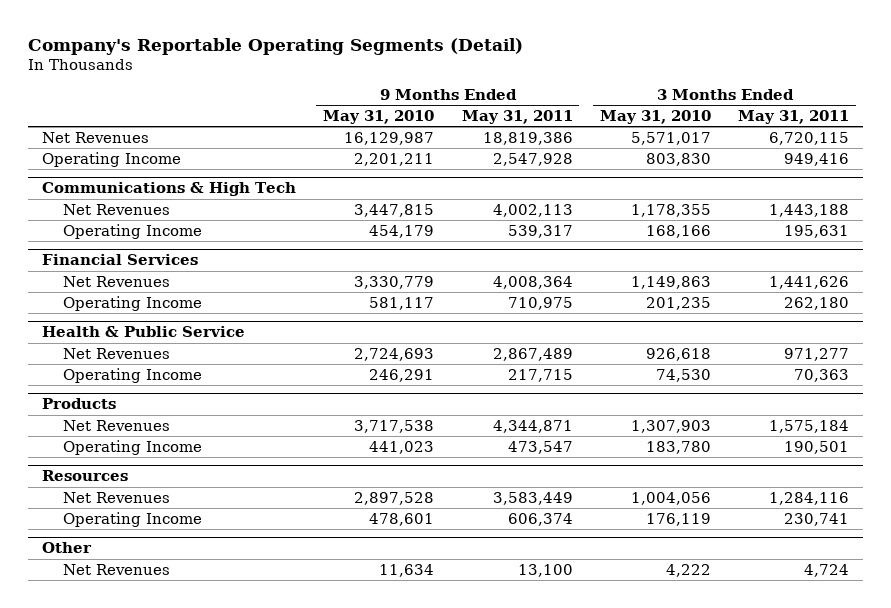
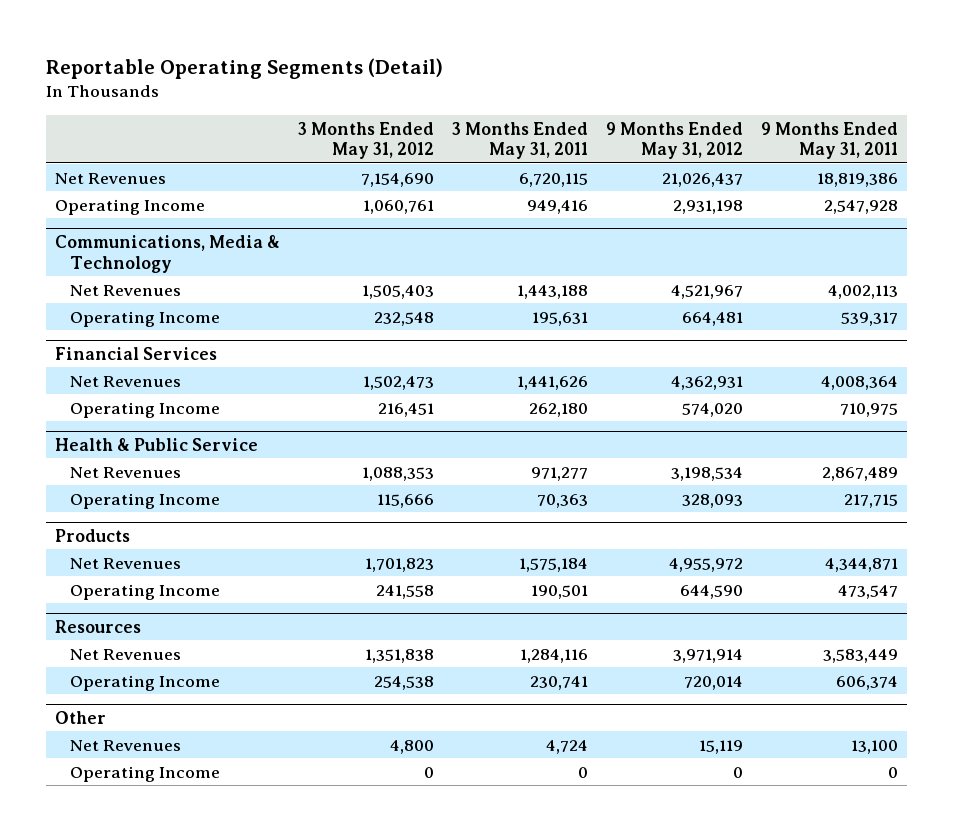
[28,37,524,55] Company's Reportable Operating Segments (Detail) -> [46,57,444,79] Reportable Operating Segments (Detail)
[323,110,435,125] May 31, 2010 -> none
[599,110,711,125] May 31, 2010 -> none
none -> [298,121,435,160] 3 Months Ended May 31, 2012
none -> [606,121,744,160] 9 Months Ended May 31, 2012
[41,182,296,197] Communications & High Tech -> none
none -> [55,234,281,273] Communications, Media & Technology
none -> [69,765,220,782] Operating Income

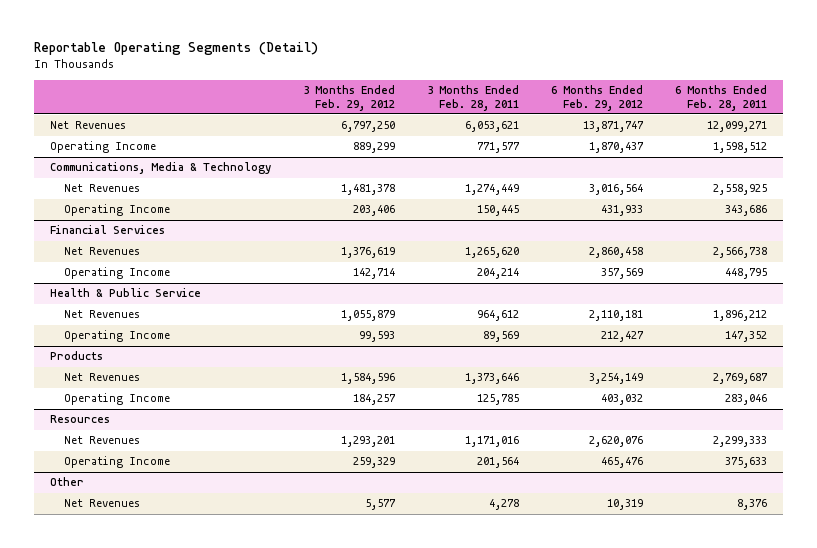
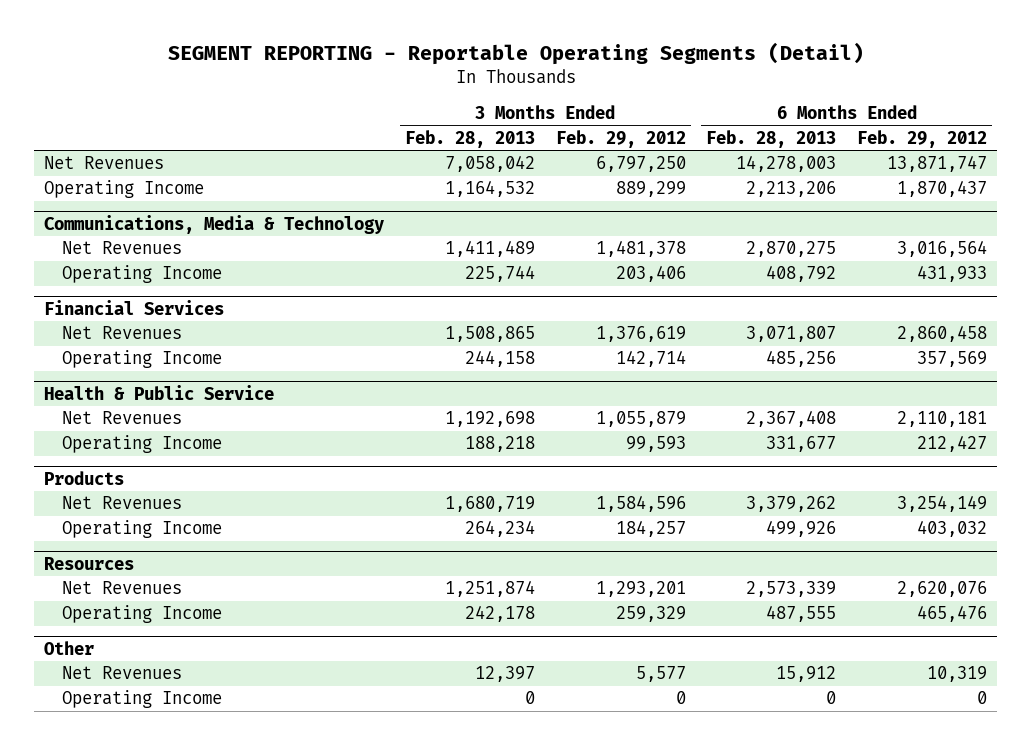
[34,42,319,56] Reportable Operating Segments (Detail) -> [167,42,864,66] SEGMENT REPORTING - Reportable Operating Segments (Detail)
[427,84,520,111] 3 Months Ended Feb. 28, 2011 -> none
[674,84,767,111] 6 Months Ended Feb. 28, 2011 -> none
none -> [404,129,535,148] Feb. 28, 2013
none -> [706,129,837,148] Feb. 28, 2013
none -> [62,690,223,709] Operating Income

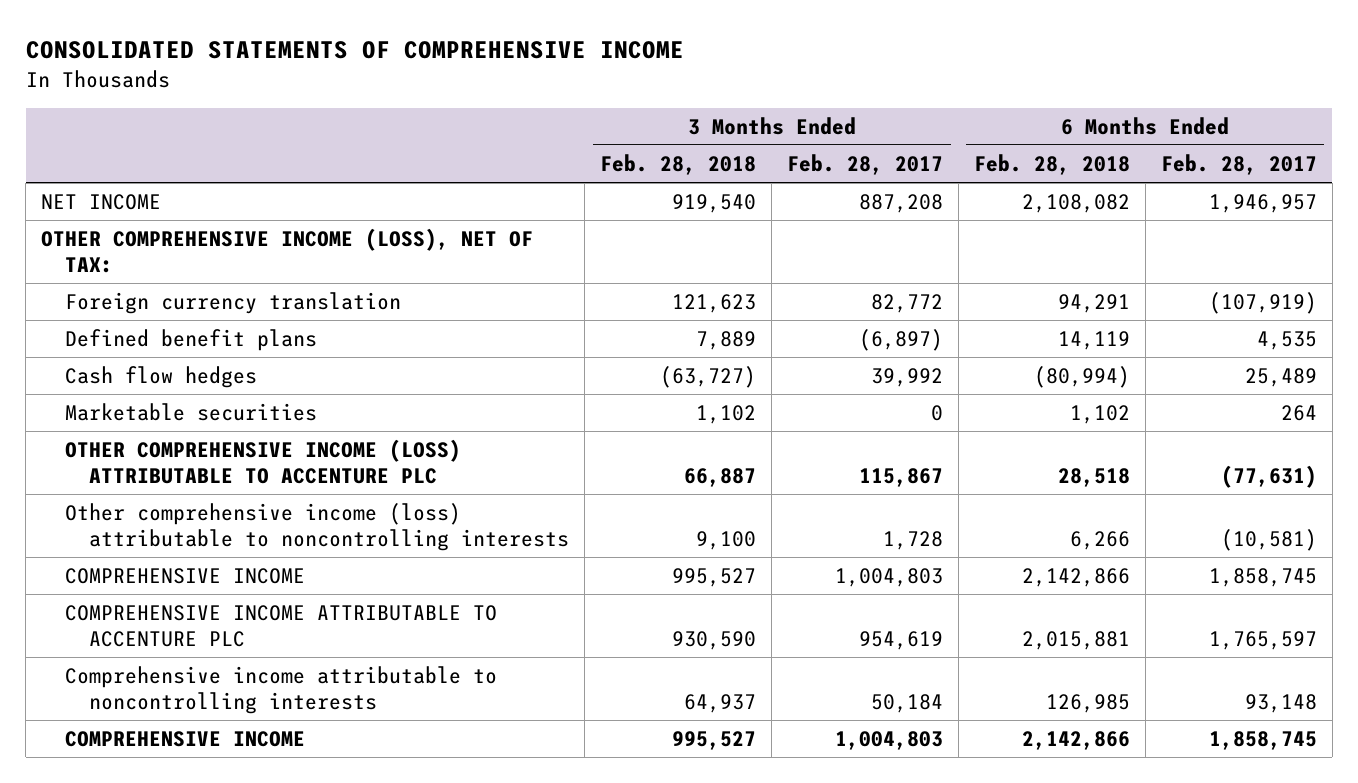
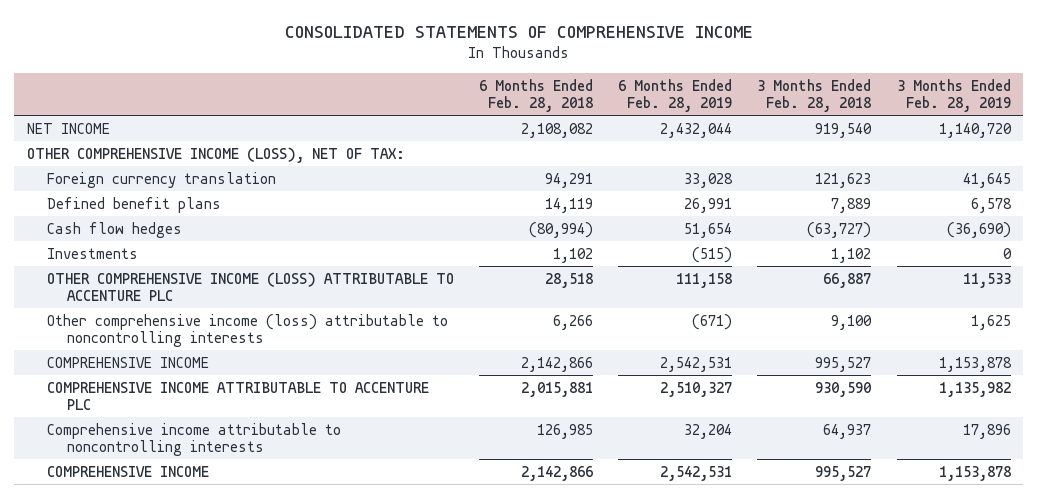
[787,153,944,175] Feb. 28, 2017 -> none
[1160,153,1317,175] Feb. 28, 2017 -> none
none -> [618,78,733,113] 6 Months Ended Feb. 28, 2019
none -> [896,78,1011,113] 3 Months Ended Feb. 28, 2019
[65,403,318,422] Marketable securities -> [46,247,138,259] Investments

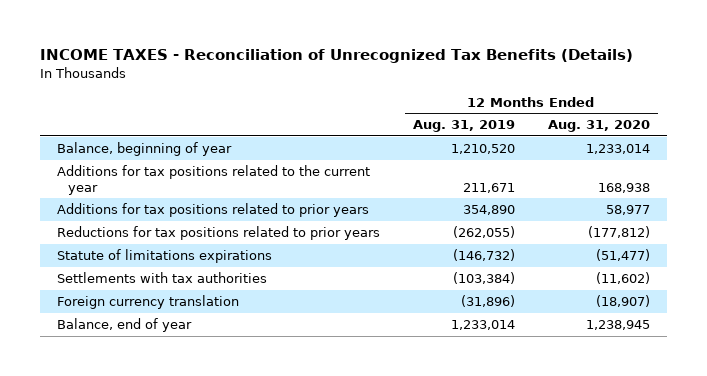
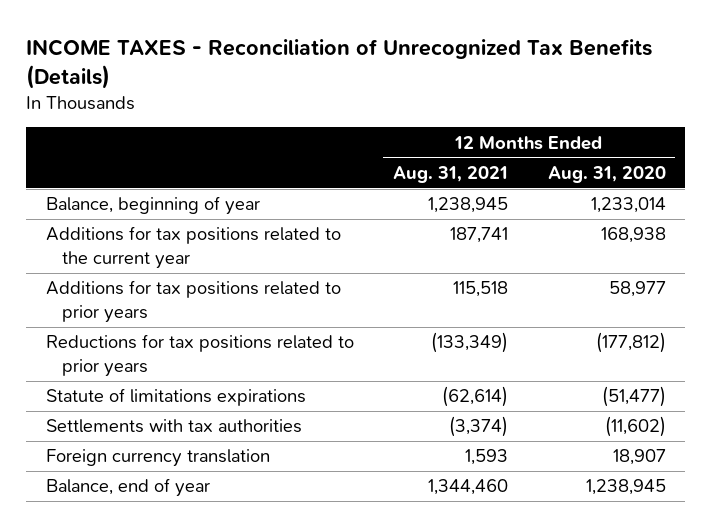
[412,120,515,133] Aug. 31, 2019 -> none
none -> [393,166,509,184] Aug. 31, 2021
[596,295,651,308] (18,907) -> [612,449,666,466] 18,907

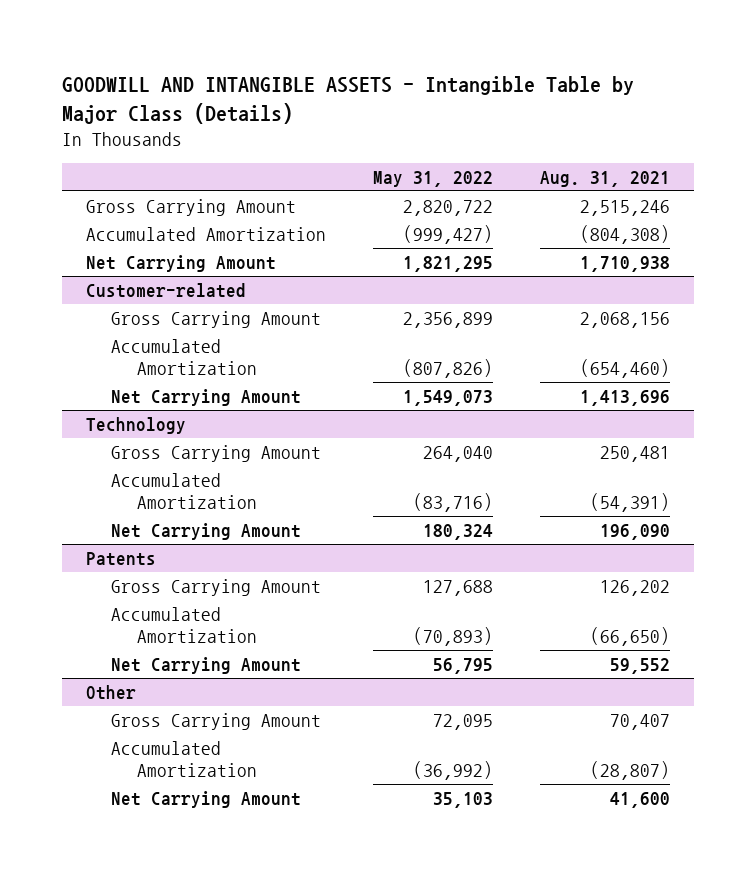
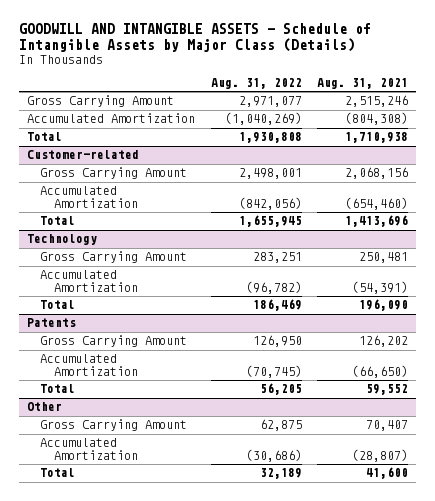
[62,75,635,124] GOODWILL AND INTANGIBLE ASSETS - Intangible Table by Major Class (Details) -> [18,23,371,53] GOODWILL AND INTANGIBLE ASSETS - Schedule of Intangible Assets by Major Class (Details)
[372,170,493,187] May 31, 2022 -> none
none -> [210,78,302,90] Aug. 31, 2022
[85,254,276,272] Net Carrying Amount -> [26,132,62,142] Total
[111,388,302,406] Net Carrying Amount -> [40,216,76,226] Total
[111,522,302,540] Net Carrying Amount -> [40,300,76,310] Total
[111,656,302,674] Net Carrying Amount -> [40,384,76,394] Total
[111,790,302,808] Net Carrying Amount -> [40,468,76,478] Total

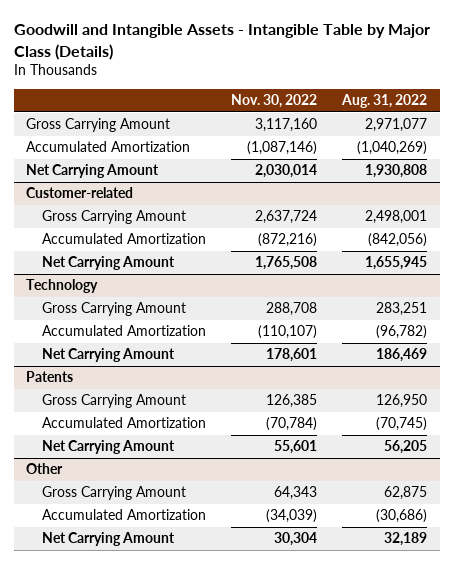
[18,23,371,53] GOODWILL AND INTANGIBLE ASSETS - Schedule of Intangible Assets by Major Class (Details) -> [13,24,430,60] Goodwill and Intangible Assets - Intangible Table by Major Class (Details)
[317,78,409,90] Aug. 31, 2021 -> none
none -> [231,94,318,109] Nov. 30, 2022
[26,132,62,142] Total -> [26,164,160,179] Net Carrying Amount
[40,216,76,226] Total -> [41,256,175,271] Net Carrying Amount
[40,300,76,310] Total -> [41,348,175,363] Net Carrying Amount
[40,384,76,394] Total -> [41,440,175,455] Net Carrying Amount
[40,468,76,478] Total -> [41,532,175,547] Net Carrying Amount

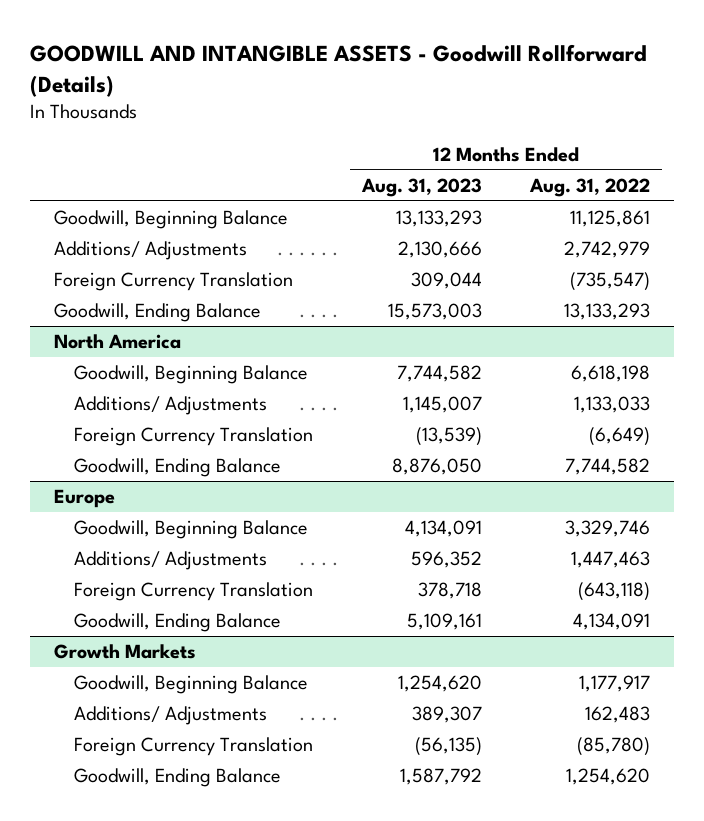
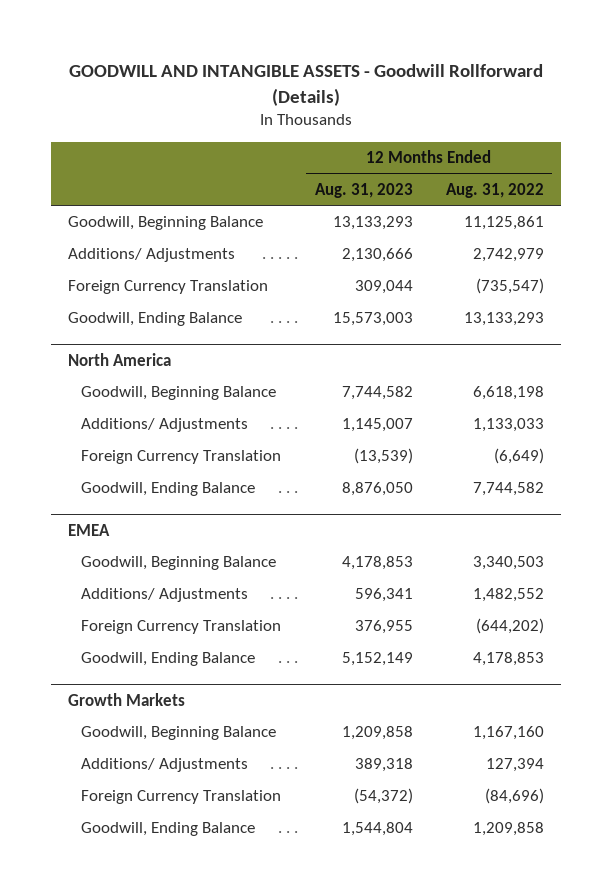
[53,489,115,509] Europe -> none
none -> [67,523,110,536] EMEA
[404,520,482,538] 4,134,091 -> [341,556,413,571] 4,178,853
[564,520,650,538] 3,329,746 -> [472,556,544,571] 3,340,503
[410,551,482,569] 596,352 -> [354,588,413,603] 596,341
[570,551,650,569] 1,447,463 -> [472,588,544,603] 1,482,552
[417,582,482,600] 378,718 -> [354,620,413,635] 376,955
[577,582,650,602] (643,118) -> [475,618,544,635] (644,202)
[406,613,482,631] 5,109,161 -> [341,652,413,667] 5,152,149
[572,613,650,631] 4,134,091 -> [472,652,544,667] 4,178,853
[397,675,482,693] 1,254,620 -> [341,726,413,741] 1,209,858
[578,675,650,693] 1,177,917 -> [472,726,544,741] 1,167,160
[411,706,482,724] 389,307 -> [354,758,413,773] 389,318
[584,706,650,724] 162,483 -> [485,758,544,773] 127,394
[414,737,482,757] (56,135) -> [353,788,413,805] (54,372)
[576,737,650,757] (85,780) -> [484,788,544,805] (84,696)
[399,768,482,786] 1,587,792 -> [341,822,413,837] 1,544,804
[565,768,650,786] 1,254,620 -> [472,822,544,837] 1,209,858

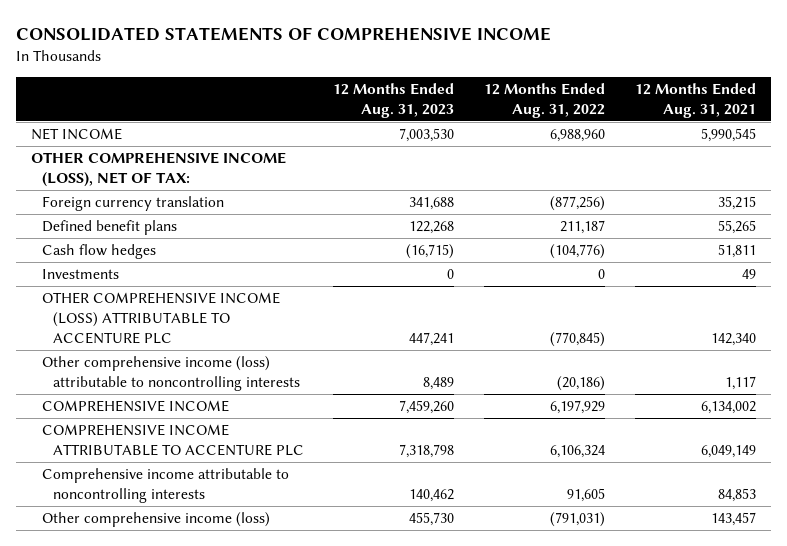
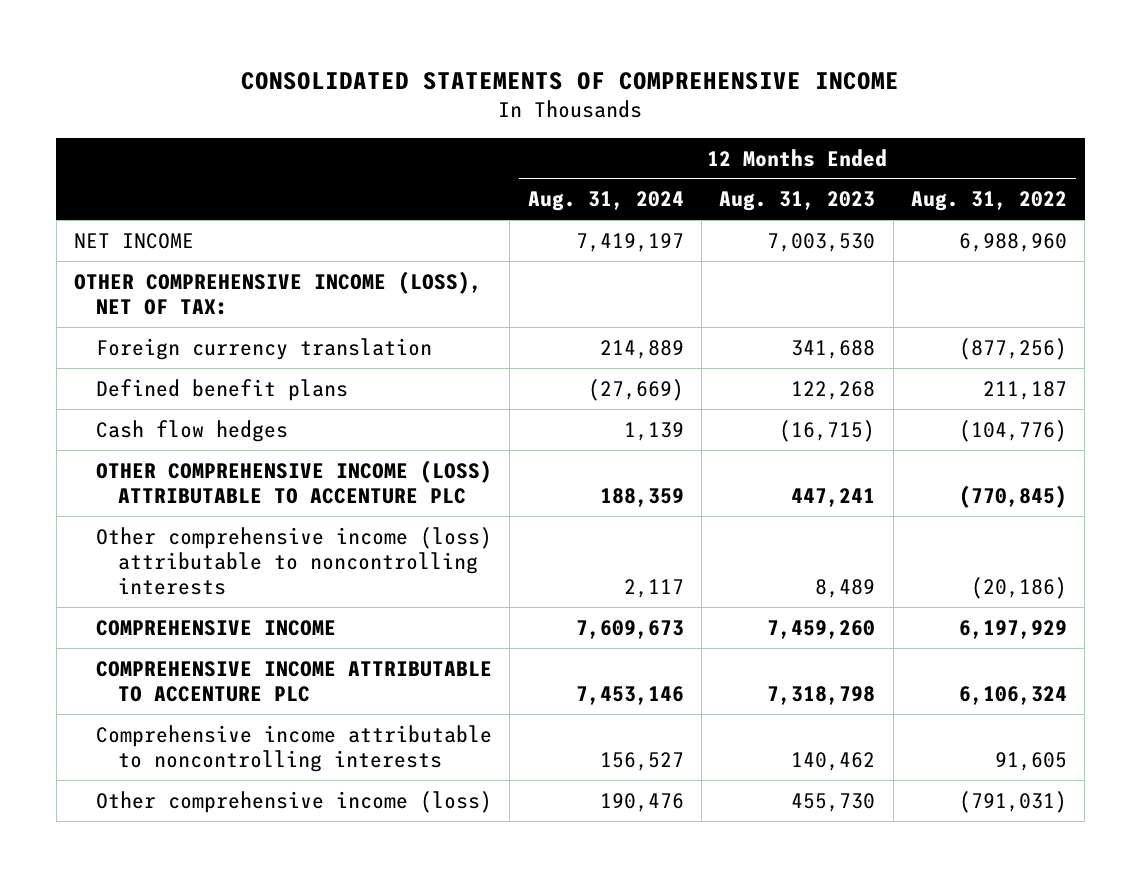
[635,82,757,118] 12 Months Ended Aug. 31, 2021 -> none
none -> [527,191,684,212] Aug. 31, 2024
[41,269,119,280] Investments -> none

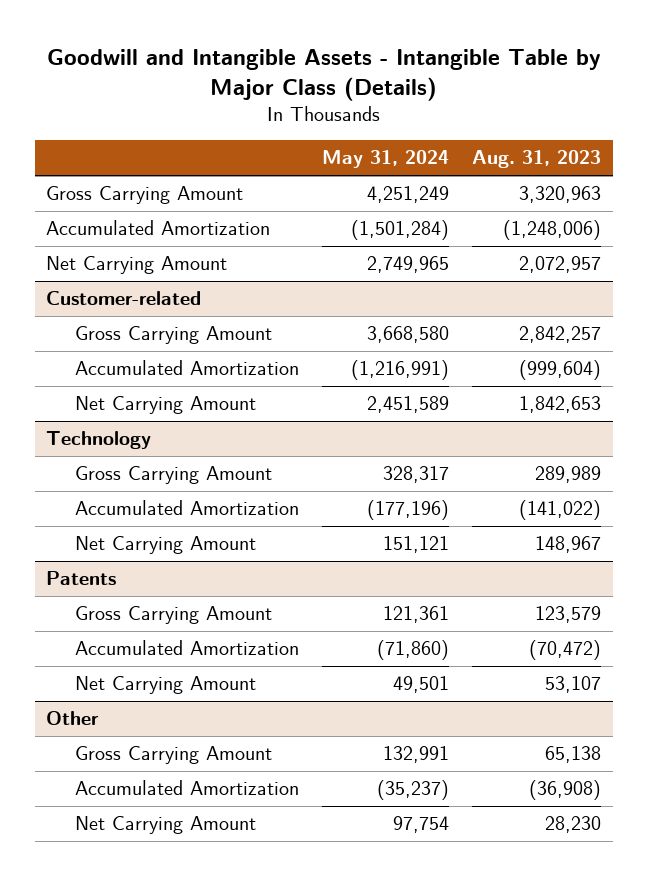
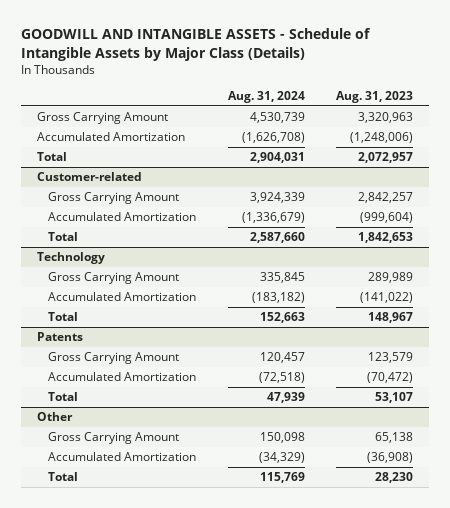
[46,48,601,101] Goodwill and Intangible Assets - Intangible Table by Major Class (Details) -> [20,28,371,61] GOODWILL AND INTANGIBLE ASSETS - Schedule of Intangible Assets by Major Class (Details)
[322,150,450,169] May 31, 2024 -> none
none -> [227,90,305,103] Aug. 31, 2024
[46,256,228,275] Net Carrying Amount -> [36,152,67,162] Total
[74,396,256,415] Net Carrying Amount -> [48,232,79,242] Total
[74,536,256,555] Net Carrying Amount -> [48,312,79,322] Total
[74,676,256,695] Net Carrying Amount -> [48,392,79,402] Total
[74,816,256,835] Net Carrying Amount -> [48,472,79,482] Total

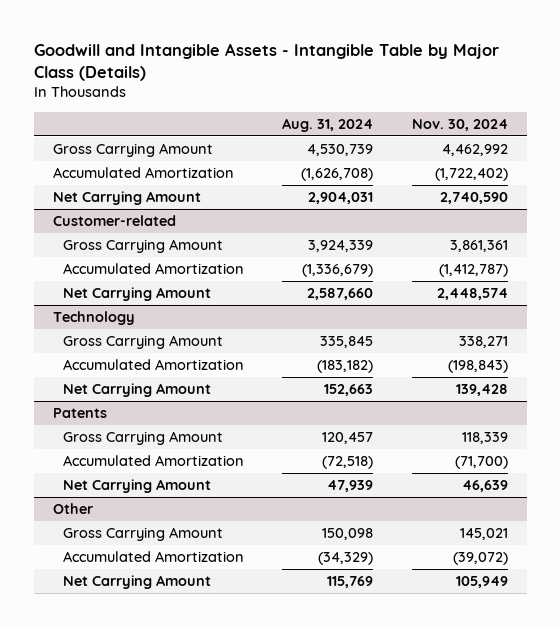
[20,28,371,61] GOODWILL AND INTANGIBLE ASSETS - Schedule of Intangible Assets by Major Class (Details) -> [33,42,499,82] Goodwill and Intangible Assets - Intangible Table by Major Class (Details)
[336,90,414,103] Aug. 31, 2023 -> none
none -> [411,118,508,131] Nov. 30, 2024
[36,152,67,162] Total -> [52,191,201,206] Net Carrying Amount
[48,232,79,242] Total -> [63,287,212,302] Net Carrying Amount
[48,312,79,322] Total -> [63,383,212,398] Net Carrying Amount
[48,392,79,402] Total -> [63,479,212,494] Net Carrying Amount
[48,472,79,482] Total -> [63,575,212,590] Net Carrying Amount

